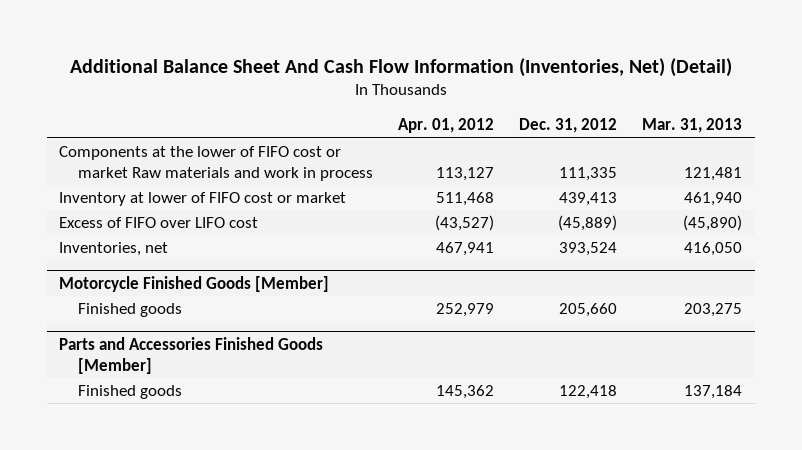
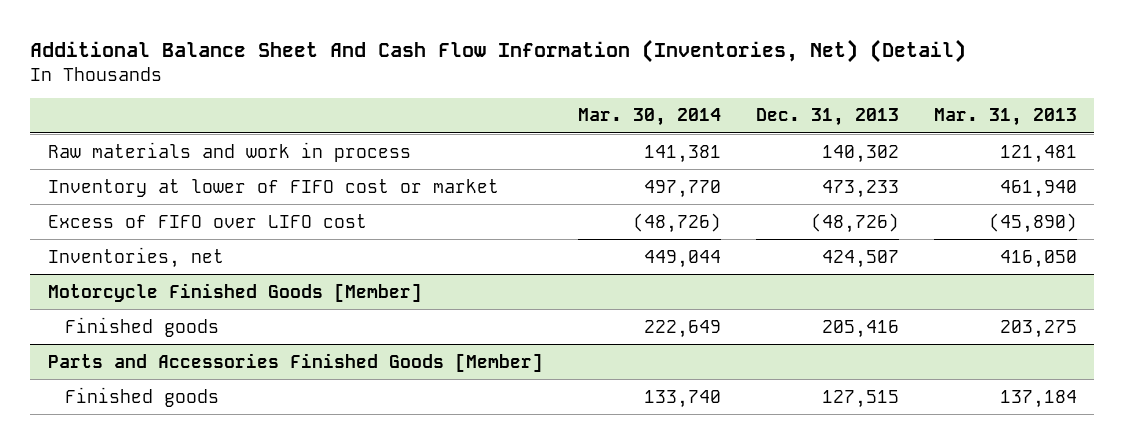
[397,118,494,134] Apr. 01, 2012 -> none
[519,118,618,134] Dec. 31, 2012 -> none
none -> [577,108,721,127] Mar. 30, 2014
none -> [755,108,899,127] Dec. 31, 2013
[59,146,373,182] Components at the lower of FIFO cost or market Raw materials and work in process -> [47,141,411,162] Raw materials and work in process

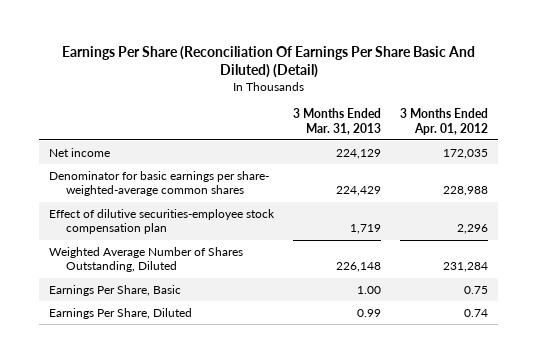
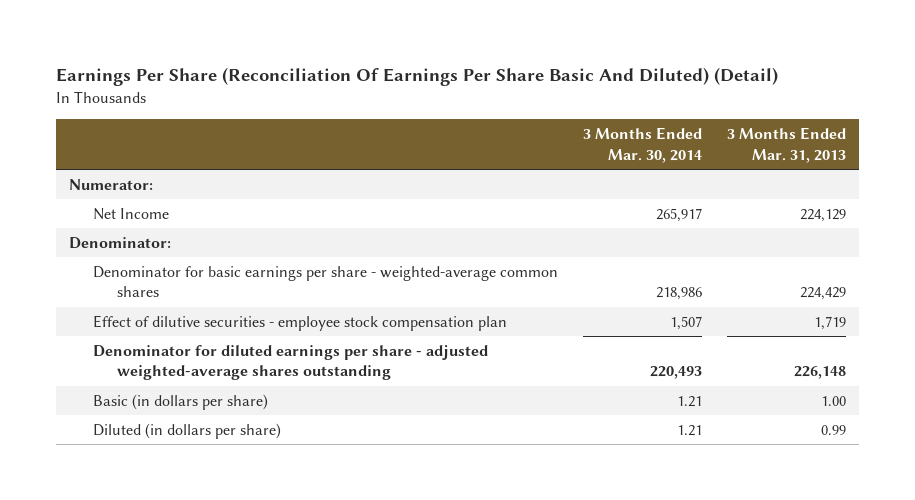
[400,107,489,135] 3 Months Ended Apr. 01, 2012 -> none
none -> [583,127,703,163] 3 Months Ended Mar. 30, 2014
none -> [68,178,153,190] Numerator:
[48,147,110,157] Net income -> [92,207,169,220] Net Income
none -> [68,236,171,249] Denominator:
[48,170,269,197] Denominator for basic earnings per share- weighted-average common shares -> [92,265,558,298] Denominator for basic earnings per share - weighted-average common shares
[48,208,275,235] Effect of dilutive securities-employee stock compensation plan -> [92,314,507,331] Effect of dilutive securities - employee stock compensation plan
[48,246,243,273] Weighted Average Number of Shares Outstanding, Diluted -> [92,344,488,381] Denominator for diluted earnings per share - adjusted weighted-average shares outstanding
[48,284,181,296] Earnings Per Share, Basic -> [92,393,268,410] Basic (in dollars per share)
[48,307,192,319] Earnings Per Share, Diluted -> [92,422,281,439] Diluted (in dollars per share)

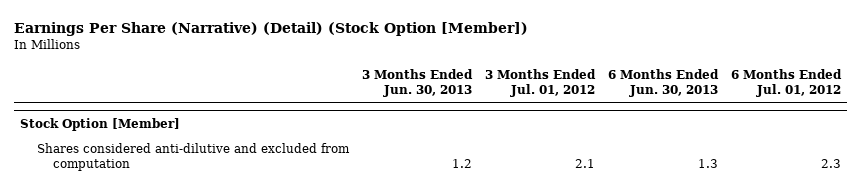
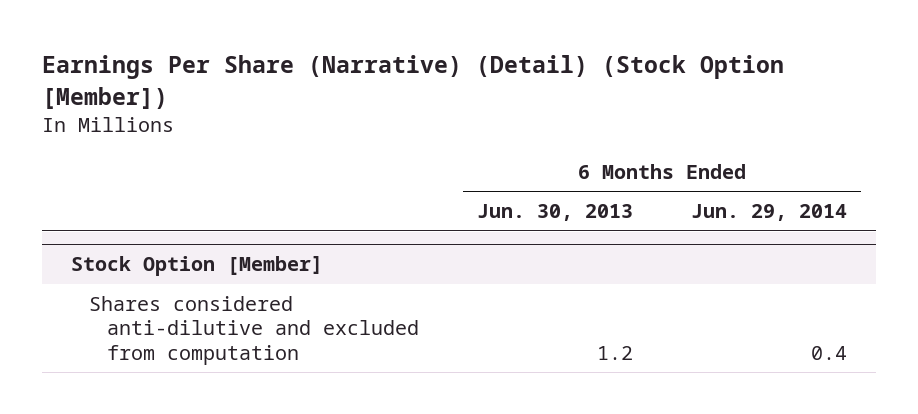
[361,68,473,98] 3 Months Ended Jun. 30, 2013 -> none
[484,68,596,98] 3 Months Ended Jul. 01, 2012 -> none
[730,68,842,98] 6 Months Ended Jul. 01, 2012 -> none
none -> [691,204,848,222] Jun. 29, 2014
[697,159,718,169] 1.3 -> [597,345,634,360] 1.2

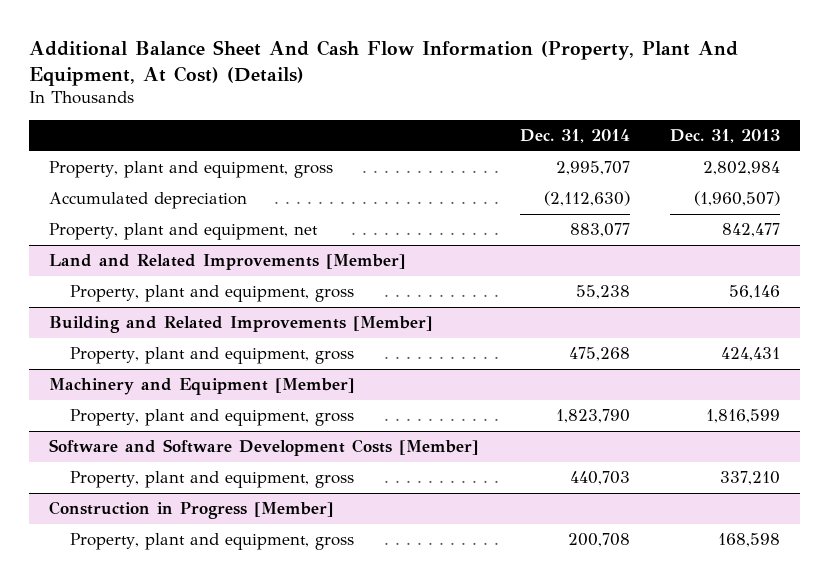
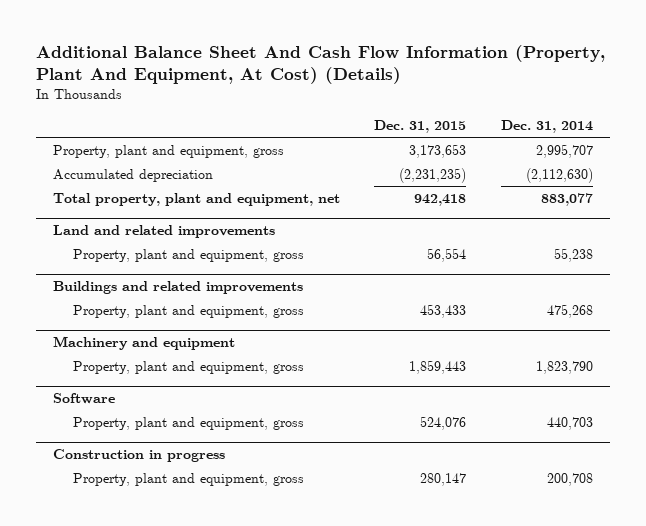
[670,129,781,144] Dec. 31, 2013 -> none
none -> [374,120,467,134] Dec. 31, 2015
[48,223,318,241] Property, plant and equipment, net -> [53,192,341,206] Total property, plant and equipment, net
[48,254,406,271] Land and Related Improvements [Member] -> [53,225,276,239] Land and related improvements
[48,316,433,334] Building and Related Improvements [Member] -> [53,281,304,295] Buildings and related improvements
[48,378,355,396] Machinery and Equipment [Member] -> [53,336,236,351] Machinery and equipment
[48,439,479,457] Software and Software Development Costs [Member] -> [53,393,116,405] Software
[48,501,334,520] Construction in Progress [Member] -> [53,449,226,463] Construction in progress

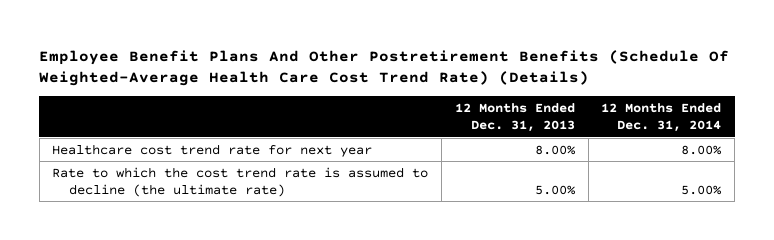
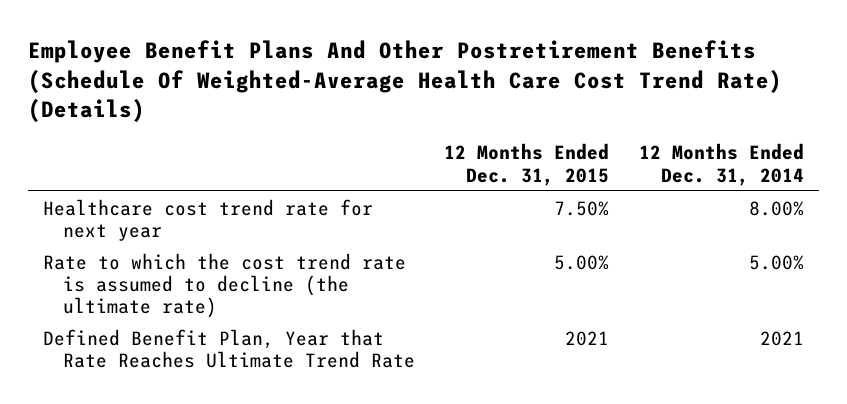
[454,103,575,132] 12 Months Ended Dec. 31, 2013 -> none
none -> [444,143,610,186] 12 Months Ended Dec. 31, 2015
none -> [42,328,416,368] Defined Benefit Plan, Year that Rate Reaches Ultimate Trend Rate

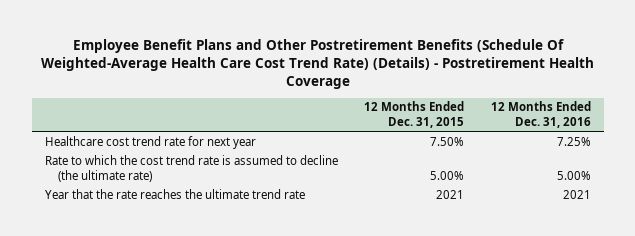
[28,39,783,123] Employee Benefit Plans And Other Postretirement Benefits (Schedule Of Weighted-Average Health Care Cost Trend Rate) (Details) -> [40,38,594,89] Employee Benefit Plans and Other Postretirement Benefits (Schedule Of Weighted-Average Health Care Cost Trend Rate) (Details) - Postretirement Health Coverage
[638,143,804,186] 12 Months Ended Dec. 31, 2014 -> none
none -> [490,101,591,129] 12 Months Ended Dec. 31, 2016
[42,328,416,368] Defined Benefit Plan, Year that Rate Reaches Ultimate Trend Rate -> [44,188,305,199] Year that the rate reaches the ultimate trend rate

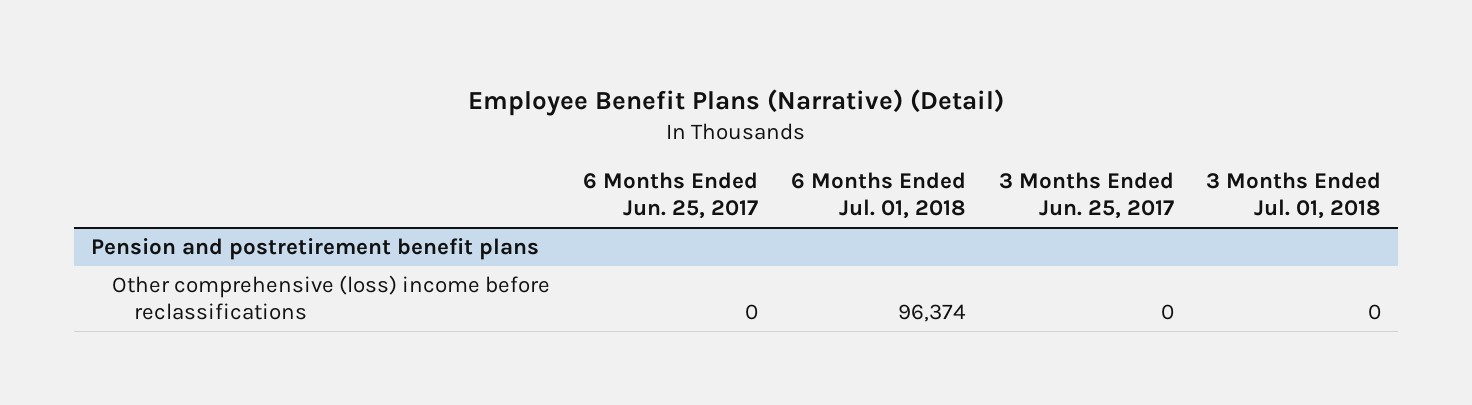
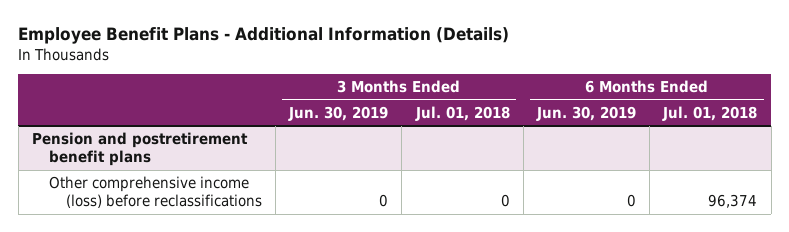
[468,89,1005,117] Employee Benefit Plans (Narrative) (Detail) -> [18,27,510,45] Employee Benefit Plans - Additional Information (Details)
[583,171,759,220] 6 Months Ended Jun. 25, 2017 -> none
[998,171,1174,220] 3 Months Ended Jun. 25, 2017 -> none
none -> [288,105,389,121] Jun. 30, 2019
none -> [536,105,637,121] Jun. 30, 2019
[112,274,551,321] Other comprehensive (loss) income before reclassifications -> [48,176,262,209] Other comprehensive income (loss) before reclassifications

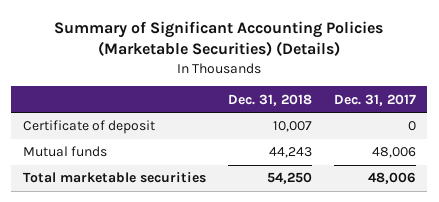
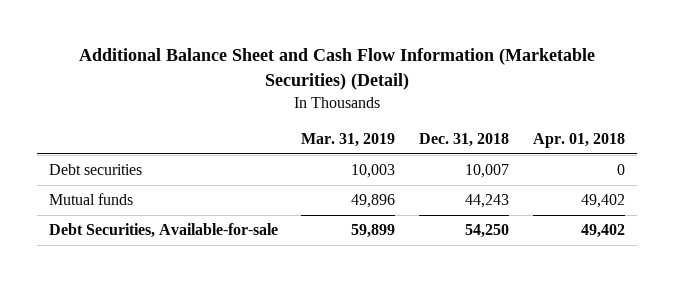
[54,20,384,57] Summary of Significant Accounting Policies (Marketable Securities) (Details) -> [78,48,595,91] Additional Balance Sheet and Cash Flow Information (Marketable Securities) (Detail)
[334,93,417,106] Dec. 31, 2017 -> none
none -> [301,132,396,147] Mar. 31, 2019
none -> [532,132,625,148] Apr. 01, 2018
[22,120,155,135] Certificate of deposit -> none
none -> [48,164,142,176] Debt securities
[22,172,206,184] Total marketable securities -> [48,223,278,239] Debt Securities, Available-for-sale

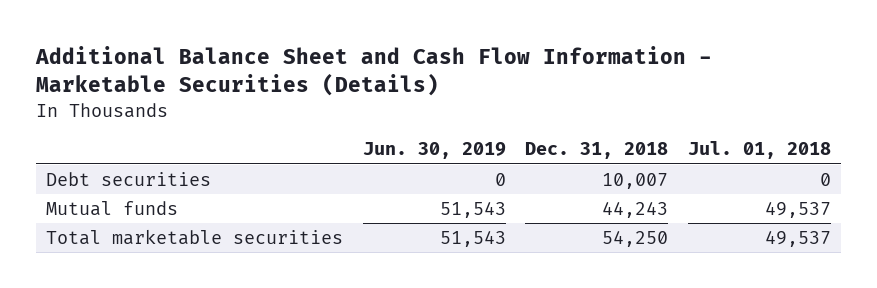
[78,48,595,91] Additional Balance Sheet and Cash Flow Information (Marketable Securities) (Detail) -> [35,46,713,97] Additional Balance Sheet and Cash Flow Information - Marketable Securities (Details)
[301,132,396,147] Mar. 31, 2019 -> none
[532,132,625,148] Apr. 01, 2018 -> none
none -> [362,142,506,160] Jun. 30, 2019
none -> [688,141,832,160] Jul. 01, 2018
[48,223,278,239] Debt Securities, Available-for-sale -> [46,228,344,245] Total marketable securities

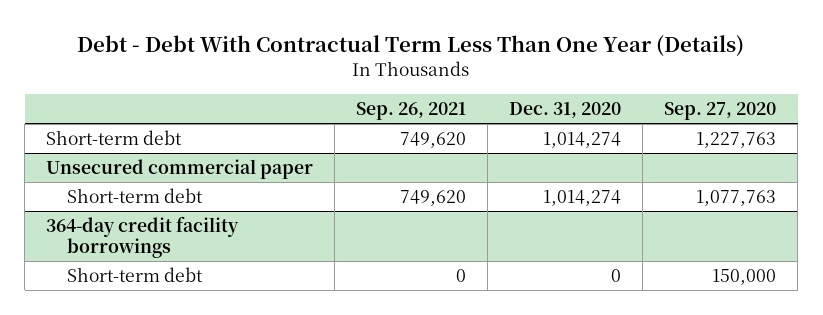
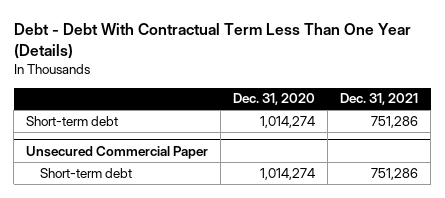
[356,102,467,121] Sep. 26, 2021 -> none
[664,102,777,121] Sep. 27, 2020 -> none
none -> [340,93,419,106] Dec. 31, 2021
[46,159,314,180] Unsecured commercial paper -> [26,145,209,159] Unsecured Commercial Paper
[46,216,240,258] 364-day credit facility borrowings -> none
[67,267,204,283] Short-term debt -> none

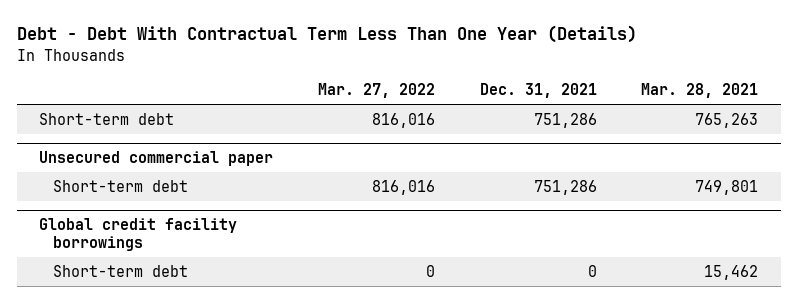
[233,93,316,106] Dec. 31, 2020 -> none
none -> [318,83,436,99] Mar. 27, 2022
none -> [641,83,759,99] Mar. 28, 2021
[26,145,209,159] Unsecured Commercial Paper -> [39,150,274,166] Unsecured commercial paper
none -> [39,217,238,251] Global credit facility borrowings
none -> [52,264,188,277] Short-term debt

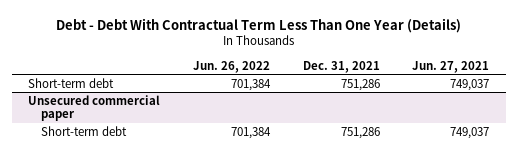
[318,83,436,99] Mar. 27, 2022 -> none
[641,83,759,99] Mar. 28, 2021 -> none
none -> [192,60,270,73] Jun. 26, 2022
none -> [412,60,490,73] Jun. 27, 2021
[39,217,238,251] Global credit facility borrowings -> none
[52,264,188,277] Short-term debt -> none

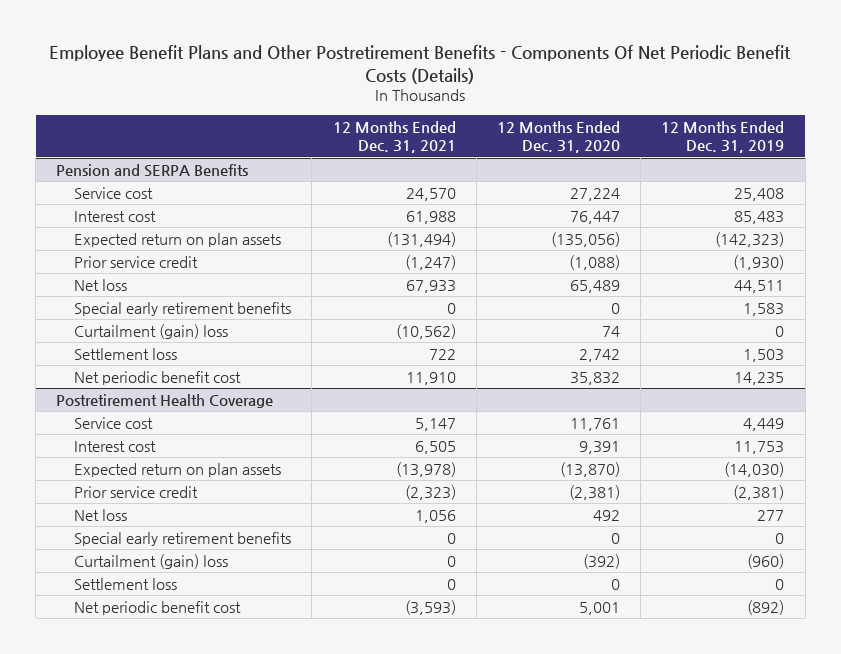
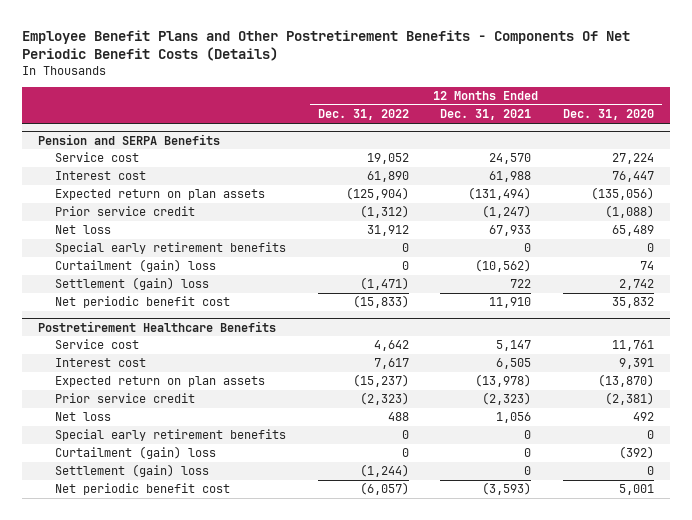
[661,120,785,154] 12 Months Ended Dec. 31, 2019 -> none
none -> [317,109,409,121] Dec. 31, 2022
[74,347,178,360] Settlement loss -> [55,277,210,291] Settlement (gain) loss
[56,393,274,408] Postretirement Health Coverage -> [38,320,277,332] Postretirement Healthcare Benefits
[74,577,178,590] Settlement loss -> [55,464,210,478] Settlement (gain) loss

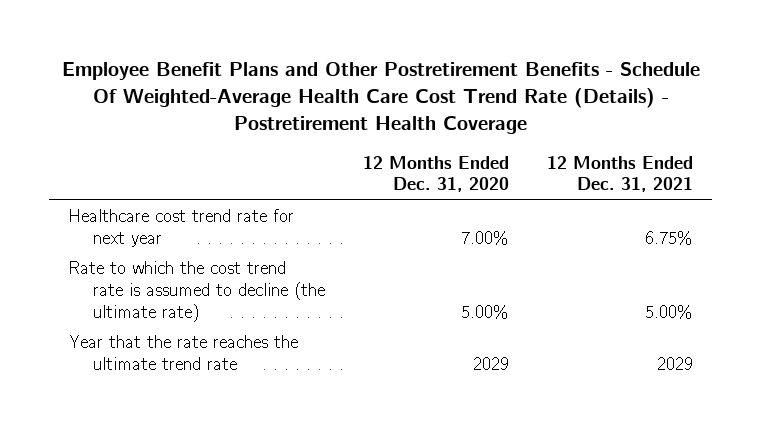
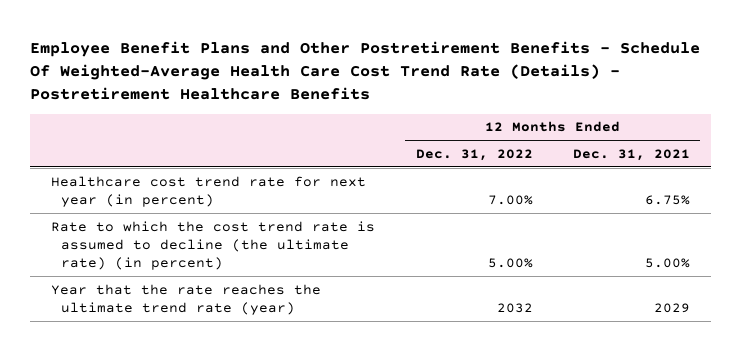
[61,62,700,135] Employee Benefit Plans and Other Postretirement Benefits - Schedule Of Weighted-Average Health Care Cost Trend Rate (Details) - Postretirement Health Coverage -> [30,41,701,101] Employee Benefit Plans and Other Postretirement Benefits - Schedule Of Weighted-Average Health Care Cost Trend Rate (Details) - Postretirement Healthcare Benefits
[363,155,510,193] 12 Months Ended Dec. 31, 2020 -> none
none -> [415,148,533,161] Dec. 31, 2022
[68,209,295,247] Healthcare cost trend rate for next year -> [50,175,366,207] Healthcare cost trend rate for next year (in percent)
[68,261,325,322] Rate to which the cost trend rate is assumed to decline (the ultimate rate) -> [50,220,375,271] Rate to which the cost trend rate is assumed to decline (the ultimate rate) (in percent)
[68,335,299,370] Year that the rate reaches the ultimate trend rate -> [50,283,321,315] Year that the rate reaches the ultimate trend rate (year)

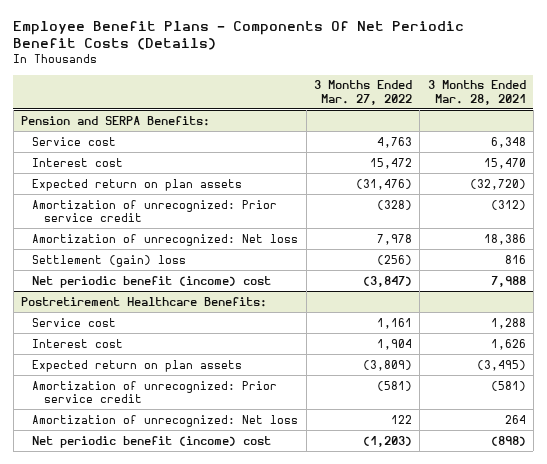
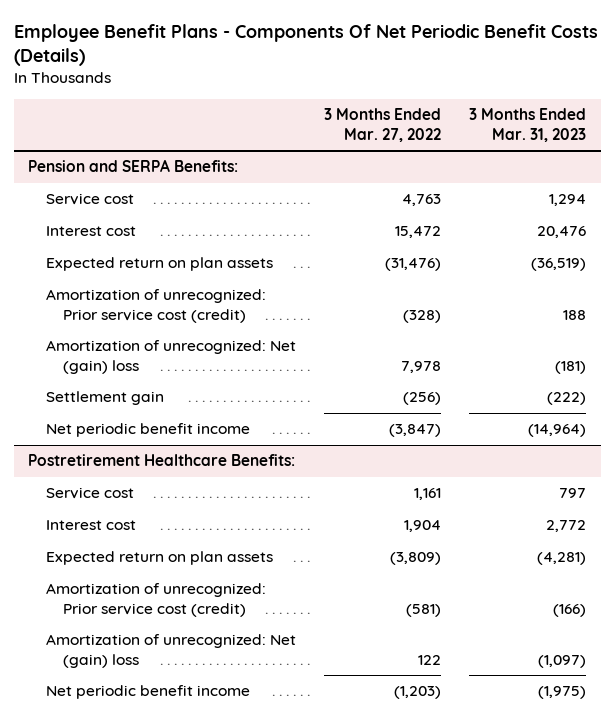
[427,80,526,105] 3 Months Ended Mar. 28, 2021 -> none
none -> [469,107,587,142] 3 Months Ended Mar. 31, 2023
[32,199,278,223] Amortization of unrecognized: Prior service credit -> [45,289,266,324] Amortization of unrecognized: Prior service cost (credit)
[32,233,299,246] Amortization of unrecognized: Net loss -> [45,340,296,375] Amortization of unrecognized: Net (gain) loss
[32,254,187,267] Settlement (gain) loss -> [45,391,164,406] Settlement gain
[32,275,272,288] Net periodic benefit (income) cost -> [45,423,250,438] Net periodic benefit income
[32,380,278,404] Amortization of unrecognized: Prior service credit -> [45,583,266,618] Amortization of unrecognized: Prior service cost (credit)
[32,414,299,427] Amortization of unrecognized: Net loss -> [45,634,296,669] Amortization of unrecognized: Net (gain) loss
[32,435,272,448] Net periodic benefit (income) cost -> [45,685,250,700] Net periodic benefit income

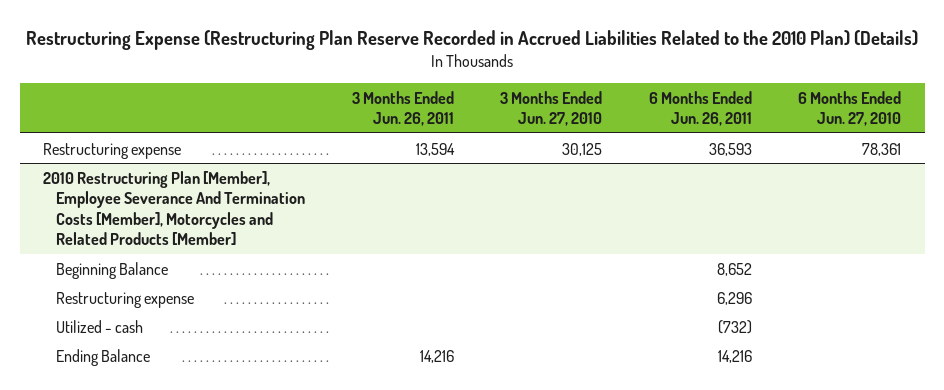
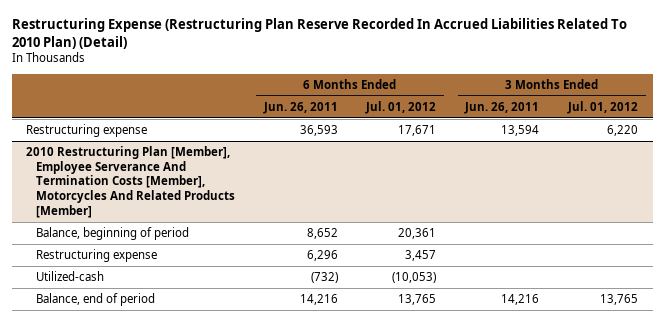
[26,29,919,50] Restructuring Expense (Restructuring Plan Reserve Recorded in Accrued Liabilities Related to the 2010 Plan) (Details) -> [11,18,627,50] Restructuring Expense (Restructuring Plan Reserve Recorded In Accrued Liabilities Related To 2010 Plan) (Detail)
[500,90,603,127] 3 Months Ended Jun. 27, 2010 -> none
[798,90,902,127] 6 Months Ended Jun. 27, 2010 -> none
none -> [365,100,437,114] Jul. 01, 2012
none -> [567,100,639,114] Jul. 01, 2012
[42,170,306,246] 2010 Restructuring Plan [Member], Employee Severance And Termination Costs [Member], Motorcycles and Related Products [Member] -> [26,146,235,218] 2010 Restructuring Plan [Member], Employee Serverance And Termination Costs [Member], Motorcycles And Related Products [Member]
[56,261,169,279] Beginning Balance -> [35,227,189,241] Balance, beginning of period
[56,319,144,333] Utilized - cash -> [35,271,104,282] Utilized-cash
[56,348,151,366] Ending Balance -> [35,293,155,307] Balance, end of period

